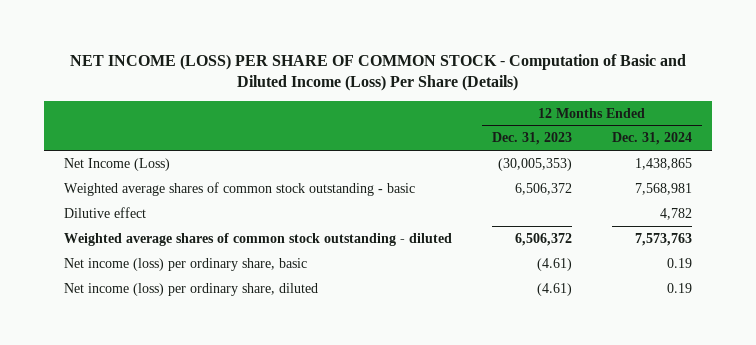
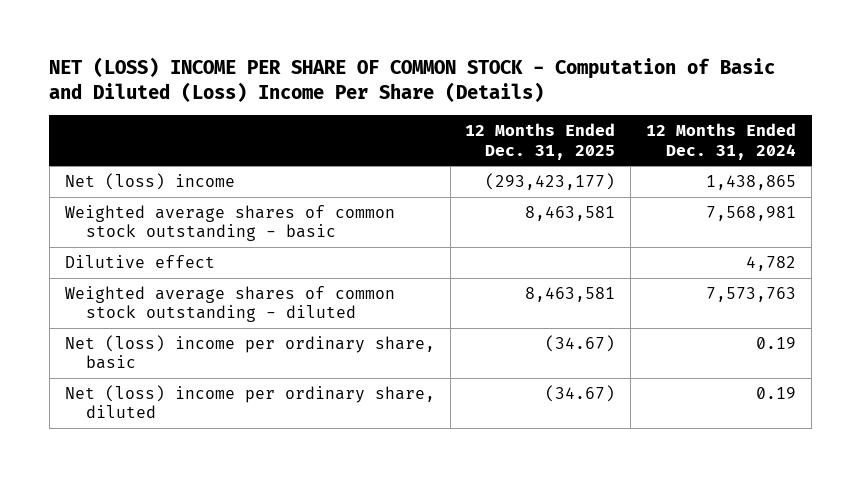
[69,53,686,92] NET INCOME (LOSS) PER SHARE OF COMMON STOCK - Computation of Basic and Diluted Income (Loss) Per Share (Details) -> [49,57,776,103] NET (LOSS) INCOME PER SHARE OF COMMON STOCK - Computation of Basic and Diluted (Loss) Income Per Share (Details)
[491,132,572,146] Dec. 31, 2023 -> none
none -> [465,123,616,160] 12 Months Ended Dec. 31, 2025
[64,157,171,171] Net Income (Loss) -> [64,172,235,190] Net (loss) income
[64,257,308,271] Net income (loss) per ordinary share, basic -> [64,334,435,370] Net (loss) income per ordinary share, basic
[64,282,319,296] Net income (loss) per ordinary share, diluted -> [64,384,435,419] Net (loss) income per ordinary share, diluted

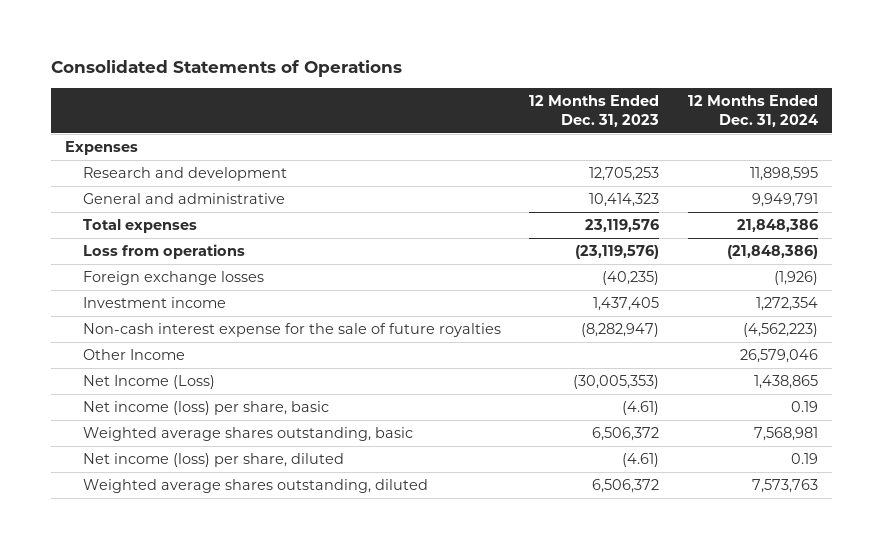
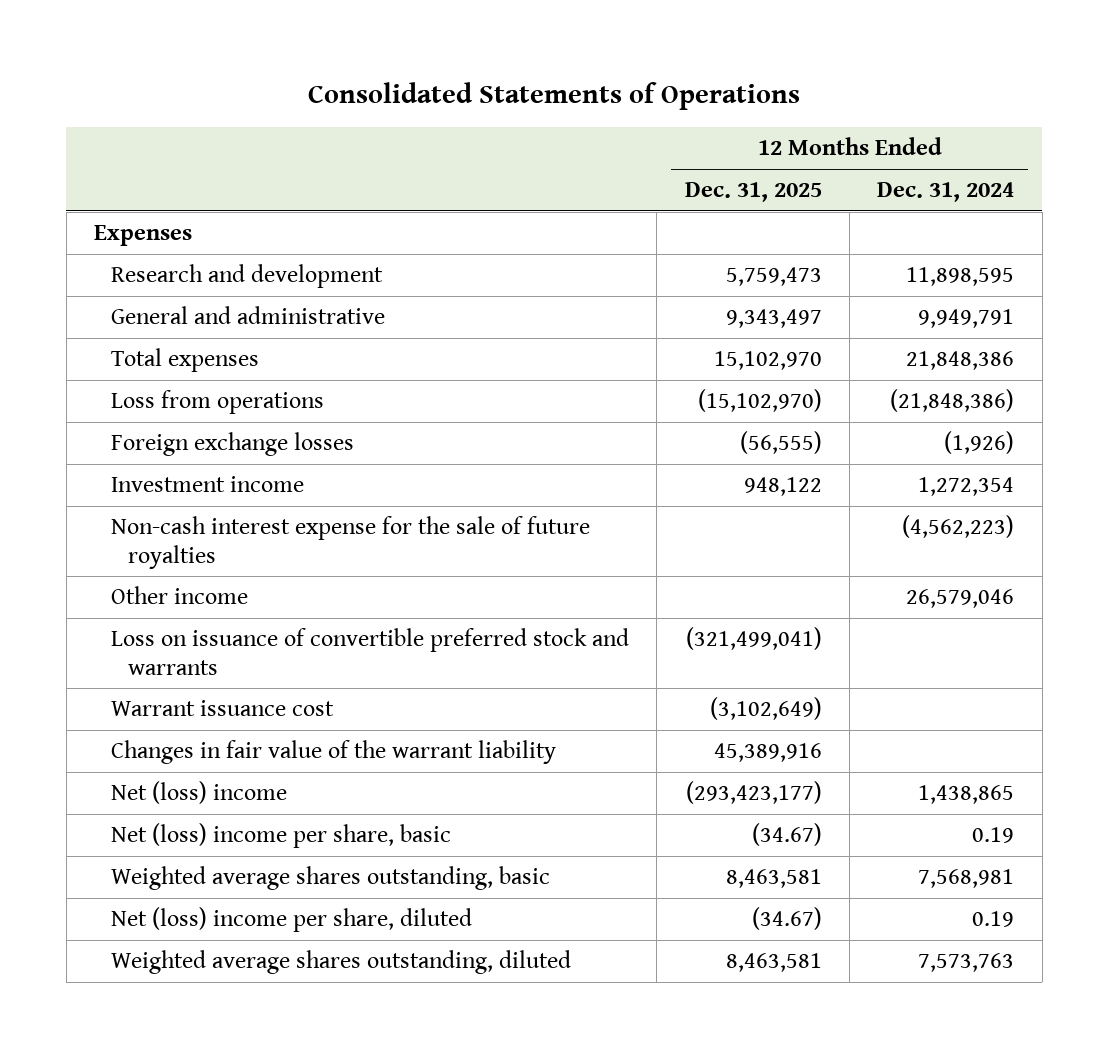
[529,94,660,127] 12 Months Ended Dec. 31, 2023 -> none
none -> [684,182,822,203] Dec. 31, 2025
[83,348,186,360] Other Income -> [111,586,249,605] Other income
none -> [111,628,630,675] Loss on issuance of convertible preferred stock and warrants
none -> [111,700,335,717] Warrant issuance cost
none -> [111,740,557,765] Changes in fair value of the warrant liability
[83,374,216,389] Net Income (Loss) -> [111,781,288,805] Net (loss) income
[83,400,330,415] Net income (loss) per share, basic -> [111,823,452,849] Net (loss) income per share, basic
[83,452,345,467] Net income (loss) per share, diluted -> [111,907,473,933] Net (loss) income per share, diluted

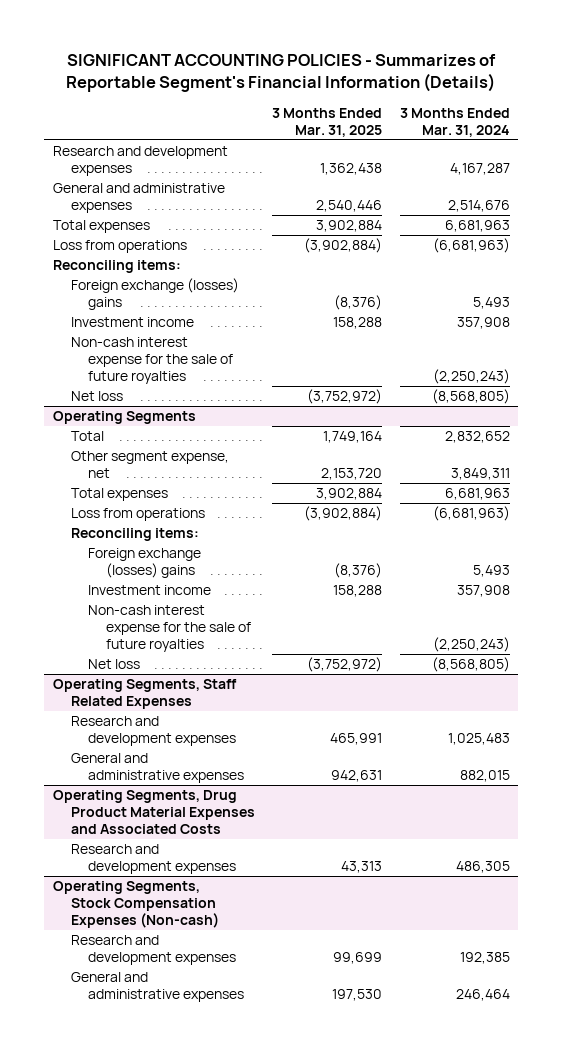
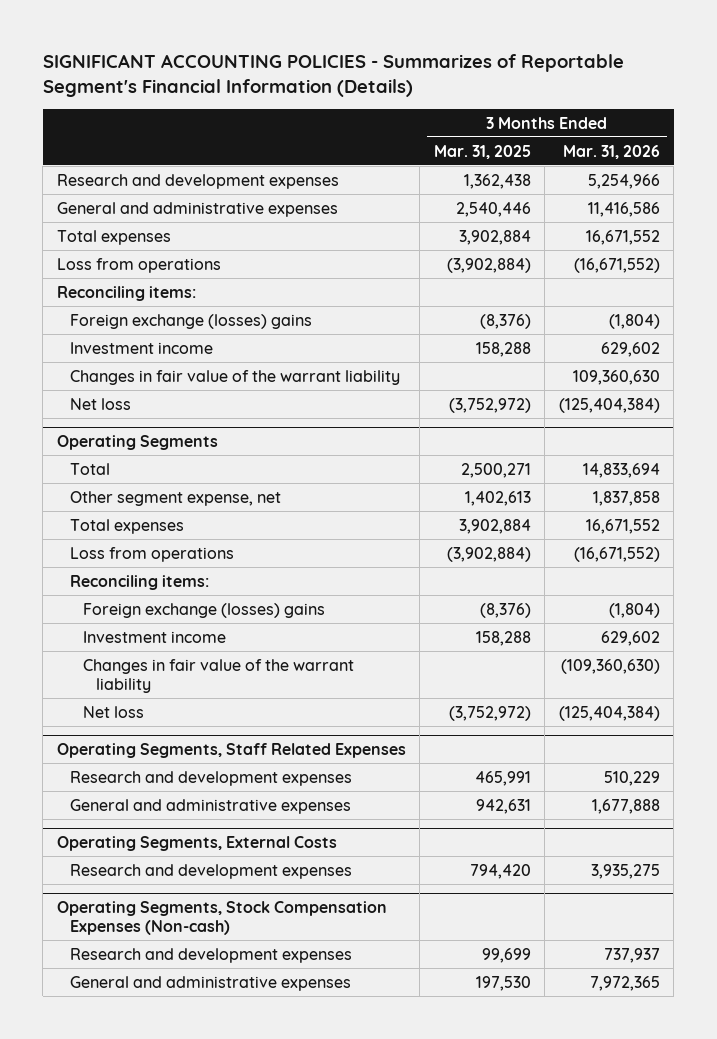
[399,107,510,137] 3 Months Ended Mar. 31, 2024 -> none
none -> [562,144,660,159] Mar. 31, 2026
[70,337,234,384] Non-cash interest expense for the sale of future royalties -> none
none -> [69,369,400,385] Changes in fair value of the warrant liability
[323,431,383,444] 1,749,164 -> [460,462,531,478] 2,500,271
[321,468,383,481] 2,153,720 -> [464,490,531,506] 1,402,613
[88,605,251,652] Non-cash interest expense for the sale of future royalties -> none
none -> [82,658,354,693] Changes in fair value of the warrant liability
[53,790,255,834] Operating Segments, Drug Product Material Expenses and Associated Costs -> none
none -> [56,836,337,852] Operating Segments, External Costs
[341,861,383,874] 43,313 -> [469,863,531,879] 794,420

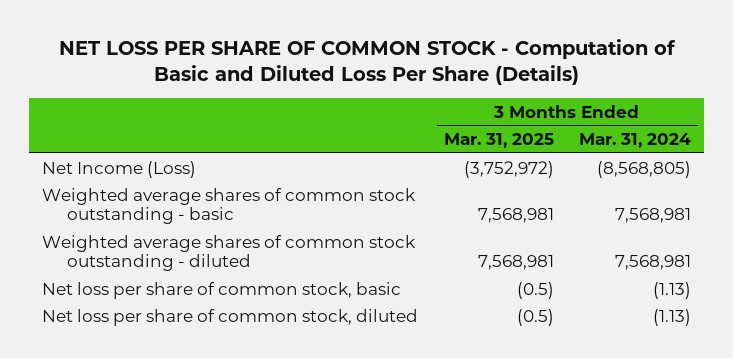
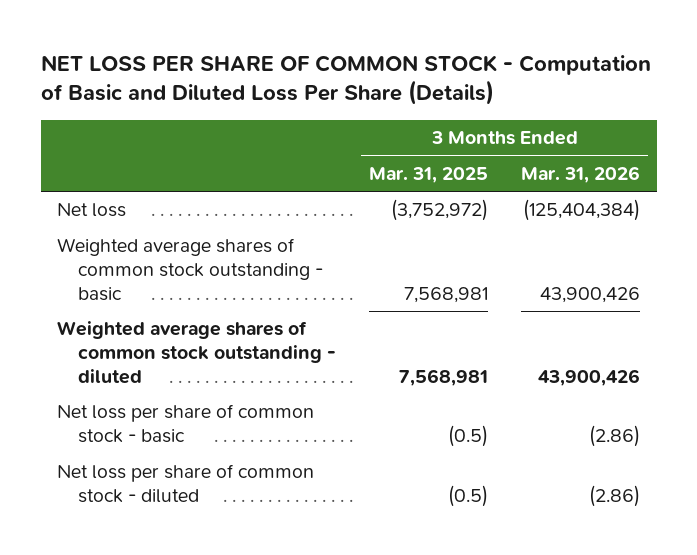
[579,133,692,149] Mar. 31, 2024 -> none
none -> [521,165,641,183] Mar. 31, 2026
[41,160,196,178] Net Income (Loss) -> [57,203,127,218] Net loss
[41,281,401,299] Net loss per share of common stock, basic -> [57,404,315,444] Net loss per share of common stock - basic
[41,308,418,326] Net loss per share of common stock, diluted -> [57,464,315,504] Net loss per share of common stock - diluted

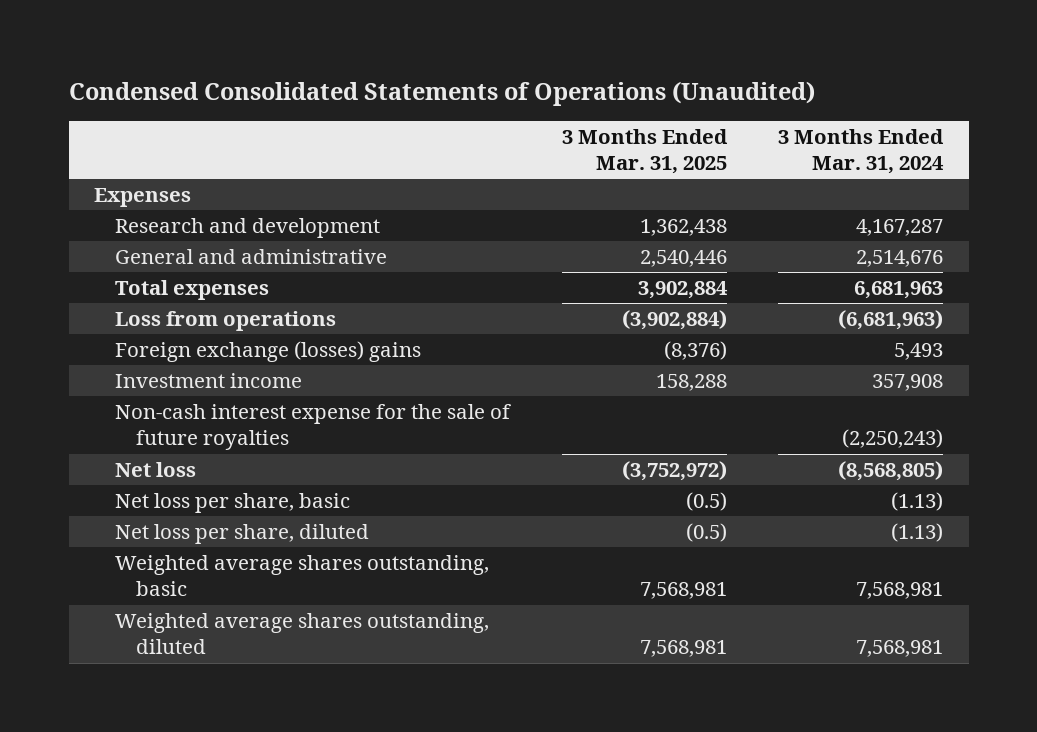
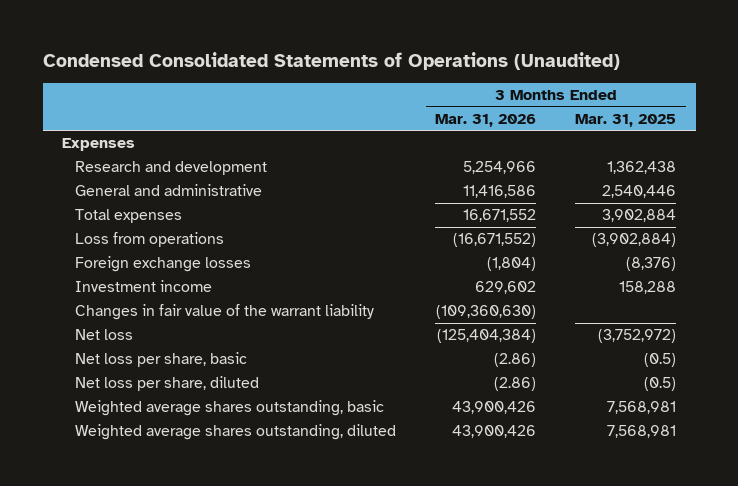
[777,128,944,174] 3 Months Ended Mar. 31, 2024 -> none
none -> [435,114,537,128] Mar. 31, 2026
[115,340,422,362] Foreign exchange (losses) gains -> [75,256,252,273] Foreign exchange losses
[115,403,512,451] Non-cash interest expense for the sale of future royalties -> none
none -> [75,304,375,321] Changes in fair value of the warrant liability

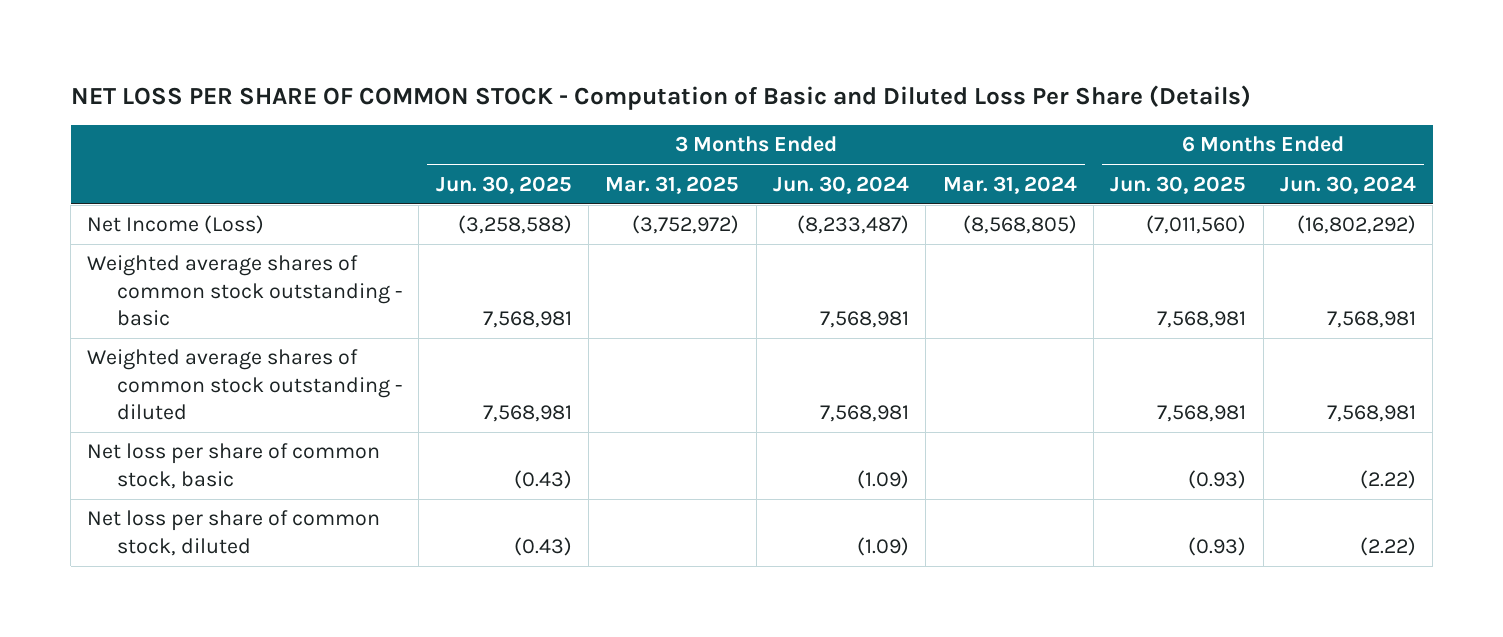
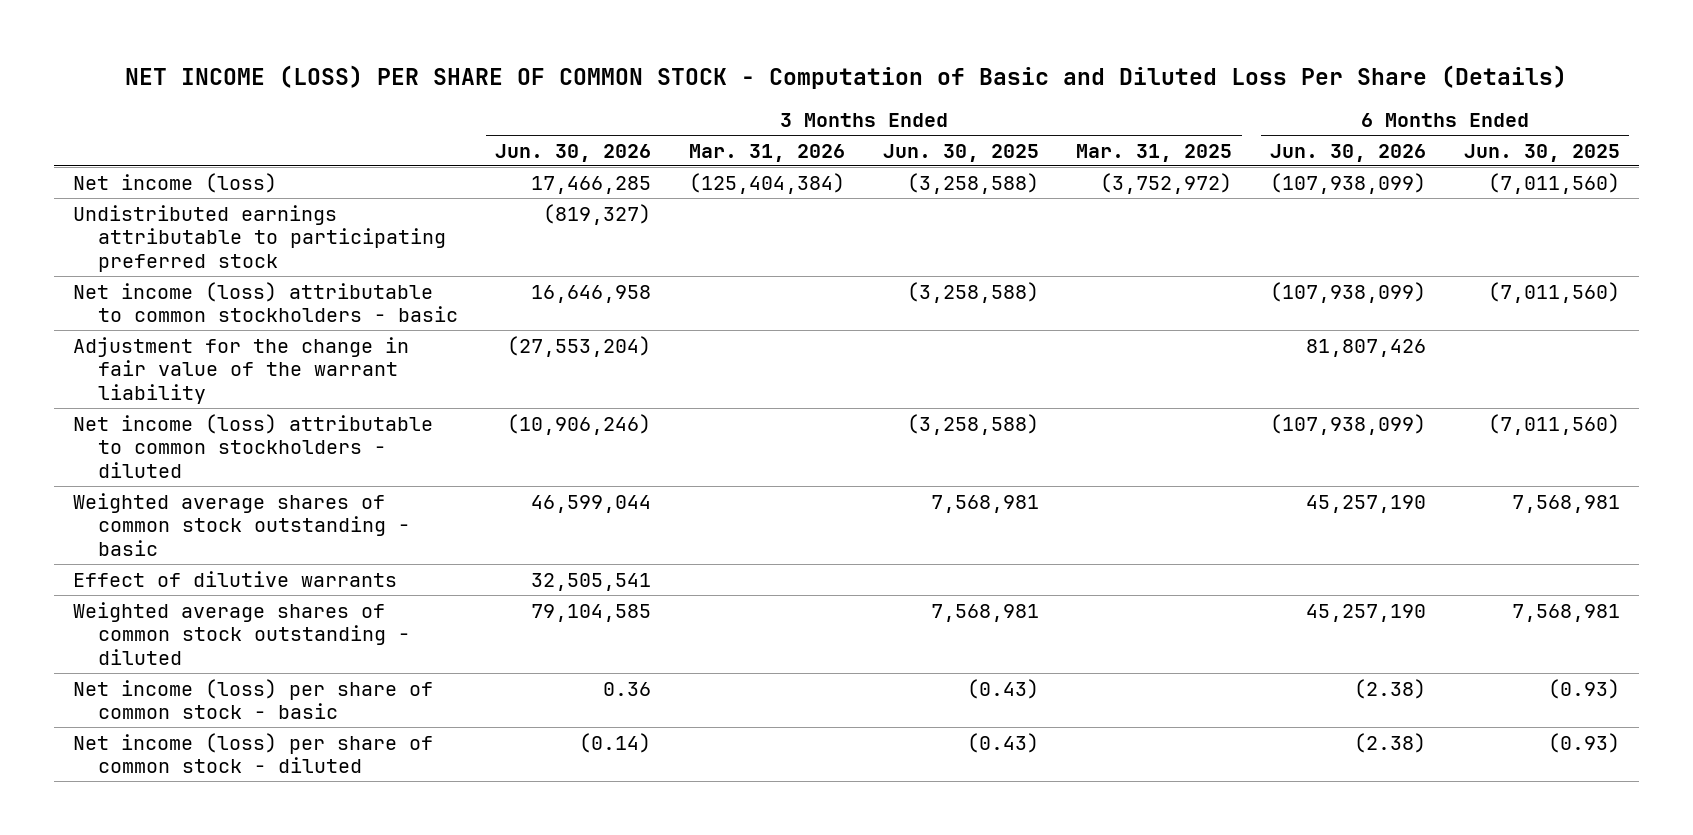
[70,84,1251,110] NET LOSS PER SHARE OF COMMON STOCK - Computation of Basic and Diluted Loss Per Share (Details) -> [125,64,1568,89] NET INCOME (LOSS) PER SHARE OF COMMON STOCK - Computation of Basic and Diluted Loss Per Share (Details)
[773,175,910,194] Jun. 30, 2024 -> none
[942,175,1077,194] Mar. 31, 2024 -> none
[1279,175,1416,194] Jun. 30, 2024 -> none
none -> [495,143,652,162] Jun. 30, 2026
none -> [688,143,845,162] Mar. 31, 2026
none -> [1270,143,1427,162] Jun. 30, 2026
[87,215,265,235] Net Income (Loss) -> [72,172,277,193] Net income (loss)
none -> [72,204,446,272] Undistributed earnings attributable to participating preferred stock
none -> [72,281,458,323] Net income (loss) attributable to common stockholders - basic
none -> [72,336,409,404] Adjustment for the change in fair value of the warrant liability
none -> [72,413,433,478] Net income (loss) attributable to common stockholders - diluted
none -> [72,570,397,587] Effect of dilutive warrants
[87,443,381,489] Net loss per share of common stock, basic -> [72,678,433,720] Net income (loss) per share of common stock - basic
[87,510,381,556] Net loss per share of common stock, diluted -> [72,732,433,774] Net income (loss) per share of common stock - diluted

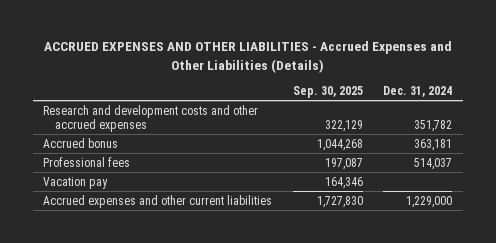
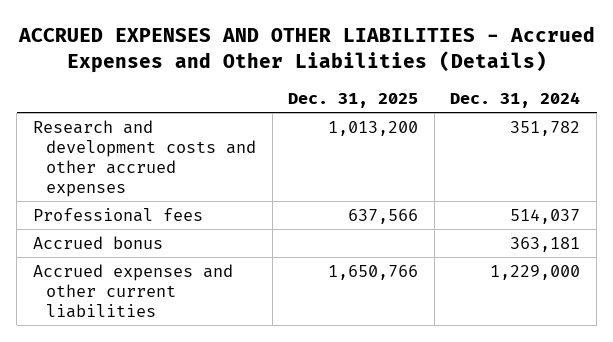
[292,86,363,99] Sep. 30, 2025 -> none
none -> [288,92,419,108] Dec. 31, 2025
[43,176,109,189] Vacation pay -> none
[43,137,119,148] Accrued bonus -> [32,235,163,249] Accrued bonus

